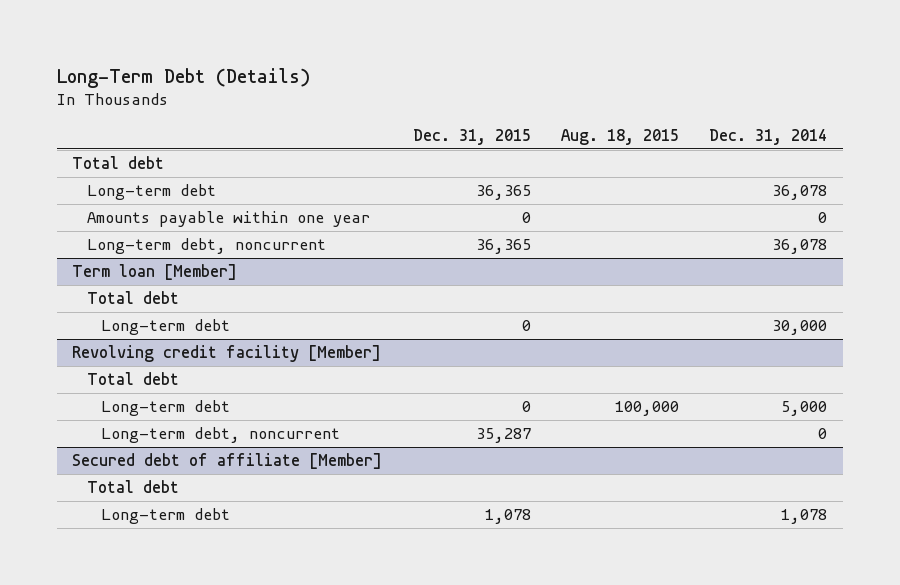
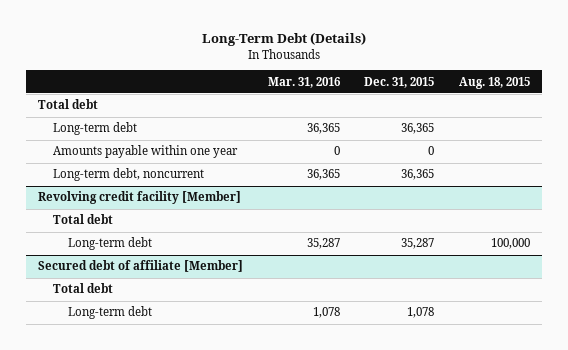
[709,128,828,145] Dec. 31, 2014 -> none
none -> [267,76,341,88] Mar. 31, 2016
[72,264,238,281] Term loan [Member] -> none
[86,291,179,305] Total debt -> none
[100,319,230,336] Long-term debt -> none
[100,427,340,444] Long-term debt, noncurrent -> none
[521,401,531,413] 0 -> [401,238,435,250] 35,287

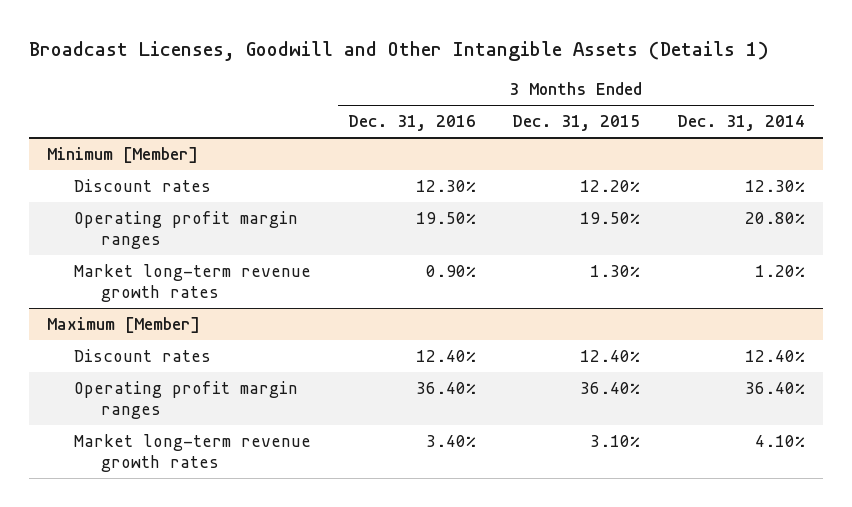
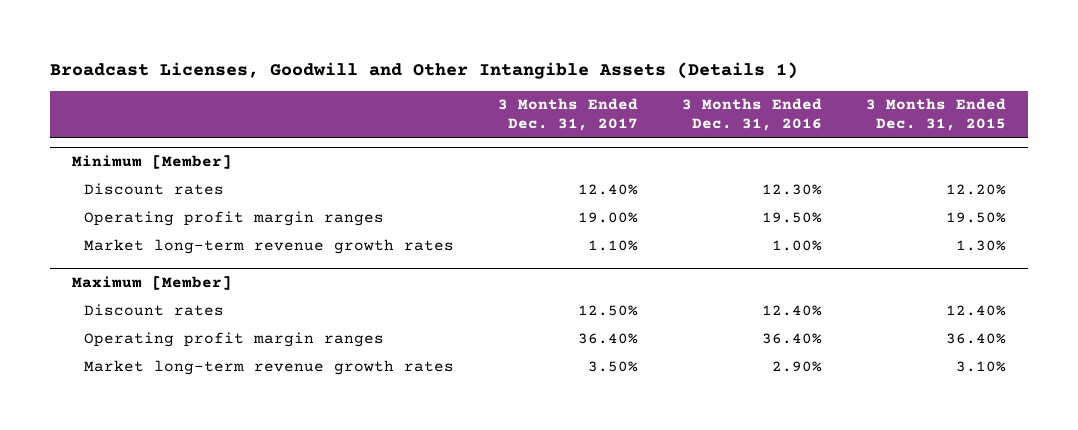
[677,115,806,132] Dec. 31, 2014 -> none
none -> [498,98,639,132] 3 Months Ended Dec. 31, 2017
[425,264,476,277] 0.90% -> [771,239,822,251] 1.00%
[425,434,476,447] 3.40% -> [771,360,822,372] 2.90%

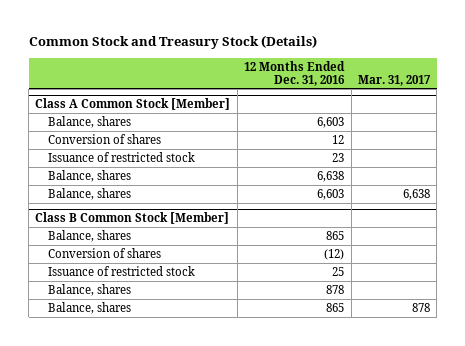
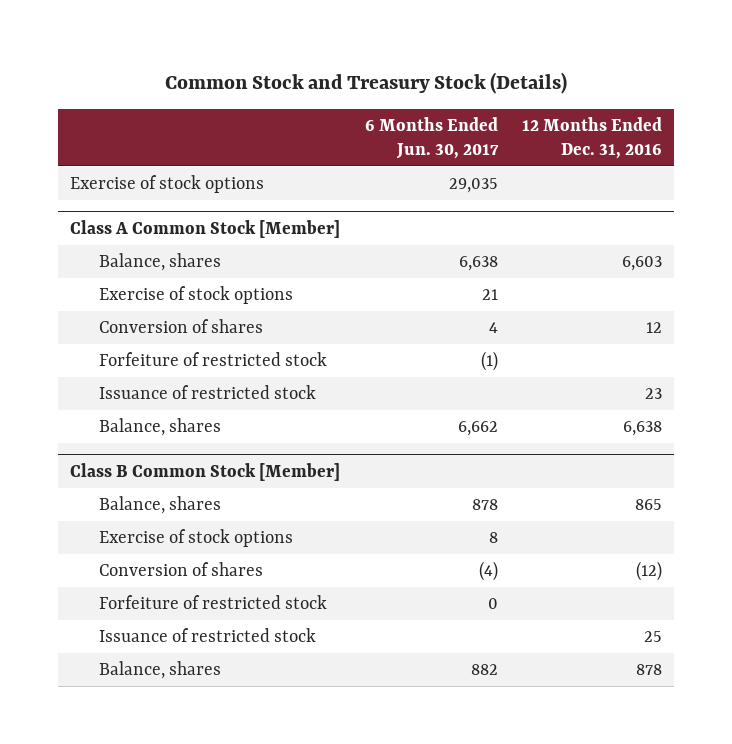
[357,74,431,86] Mar. 31, 2017 -> none
none -> [364,117,499,159] 6 Months Ended Jun. 30, 2017
none -> [70,175,265,194] Exercise of stock options
none -> [98,286,293,305] Exercise of stock options
none -> [98,352,327,367] Forfeiture of restricted stock
[48,187,132,200] Balance, shares -> none
none -> [98,529,293,548] Exercise of stock options
none -> [98,595,327,610] Forfeiture of restricted stock
[48,301,132,314] Balance, shares -> none

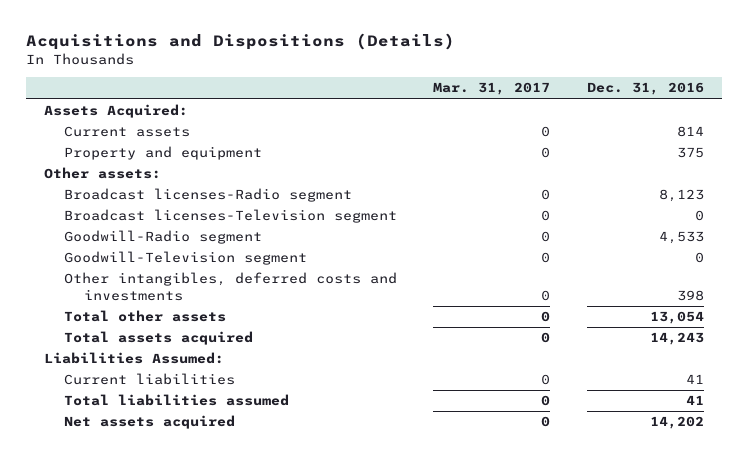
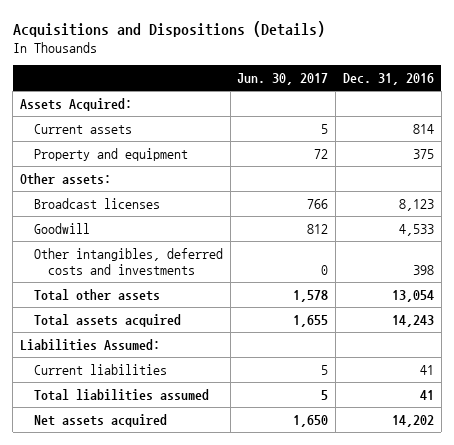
[433,82,551,96] Mar. 31, 2017 -> none
none -> [237,72,329,85] Jun. 30, 2017
[63,209,397,224] Broadcast licenses-Television segment -> none
[63,251,307,266] Goodwill-Television segment -> none
[63,188,352,203] Broadcast licenses-Radio segment -> [33,197,160,209] Broadcast licenses
[63,230,262,245] Goodwill-Radio segment -> [33,222,90,234] Goodwill

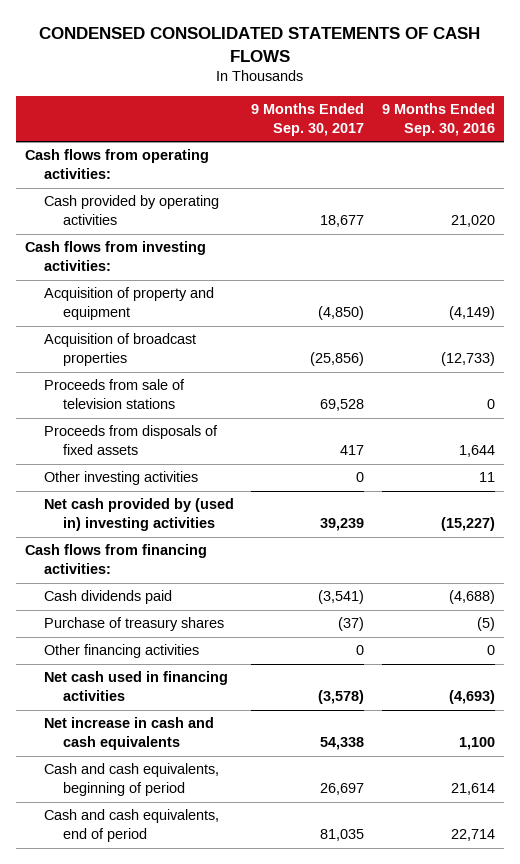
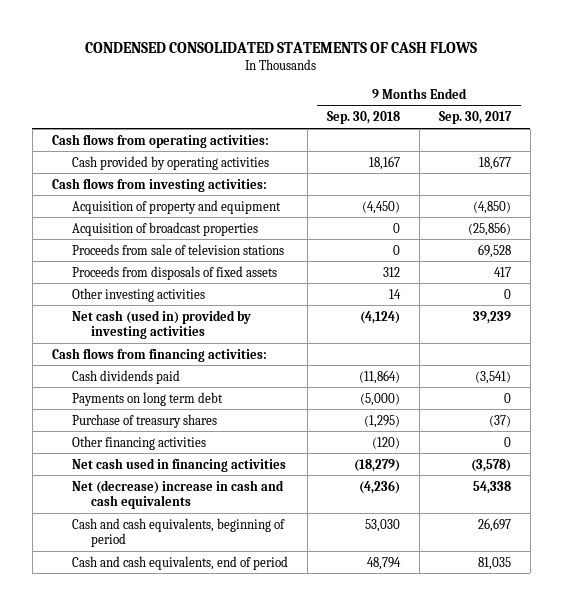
[381,103,495,137] 9 Months Ended Sep. 30, 2016 -> none
none -> [326,111,400,125] Sep. 30, 2018
[43,498,234,532] Net cash provided by (used in) investing activities -> [71,309,251,340] Net cash (used in) provided by investing activities
none -> [71,391,223,406] Payments on long term debt
[43,717,214,751] Net increase in cash and cash equivalents -> [71,479,284,510] Net (decrease) increase in cash and cash equivalents

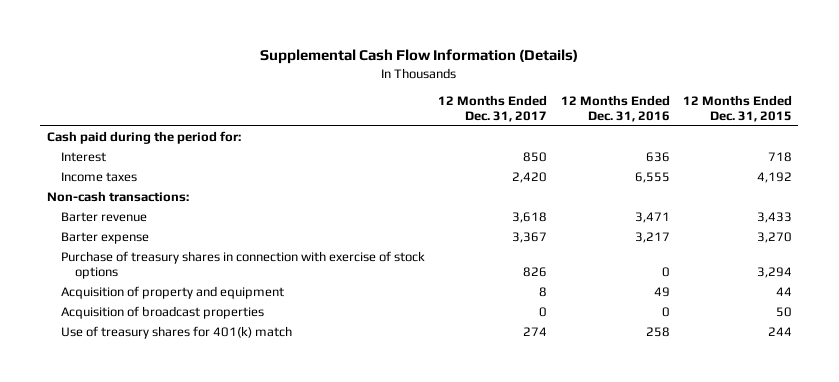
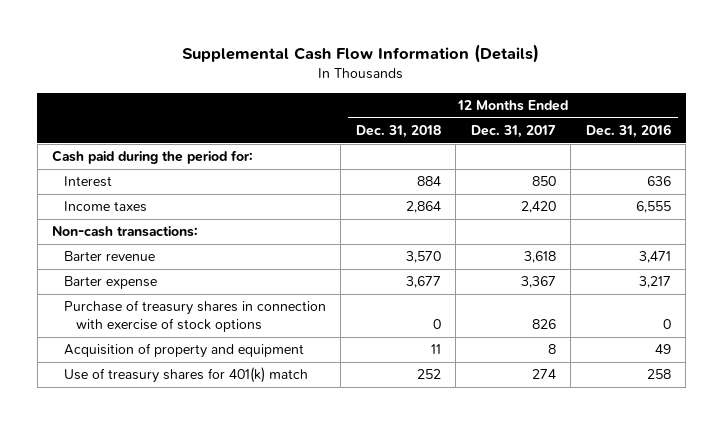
[682,94,792,122] 12 Months Ended Dec. 31, 2015 -> none
none -> [355,125,441,139] Dec. 31, 2018
[60,306,264,320] Acquisition of broadcast properties -> none

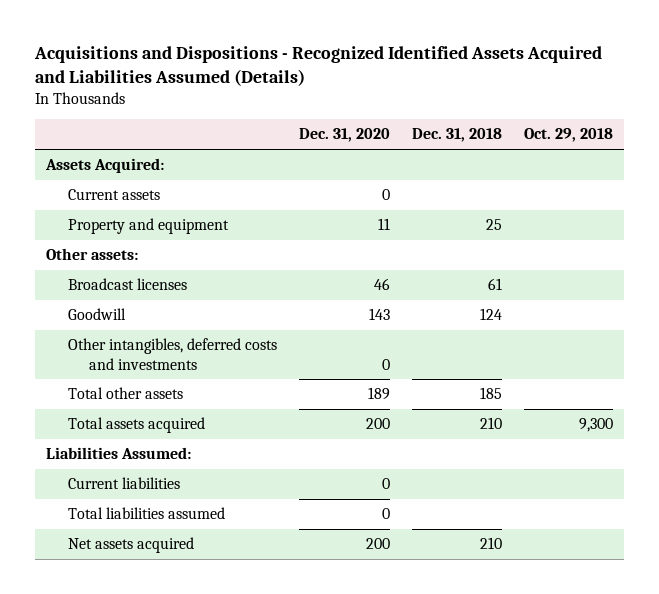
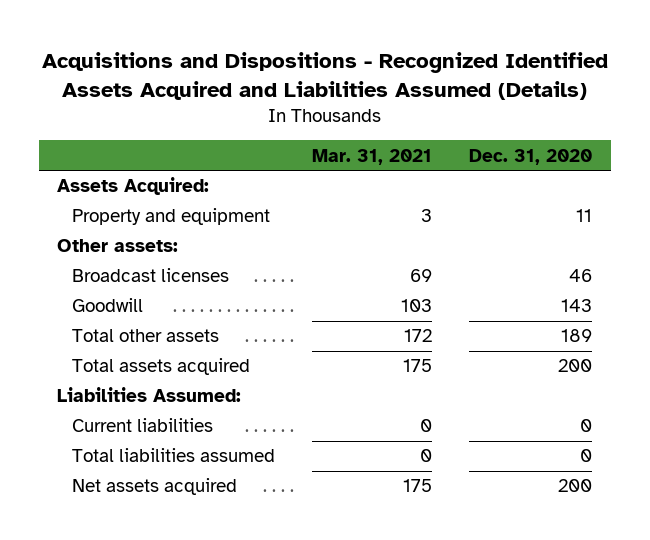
[411,128,502,143] Dec. 31, 2018 -> none
[523,128,613,143] Oct. 29, 2018 -> none
none -> [312,148,433,165] Mar. 31, 2021
[67,189,160,201] Current assets -> none
[67,338,277,370] Other intangibles, deferred costs and investments -> none

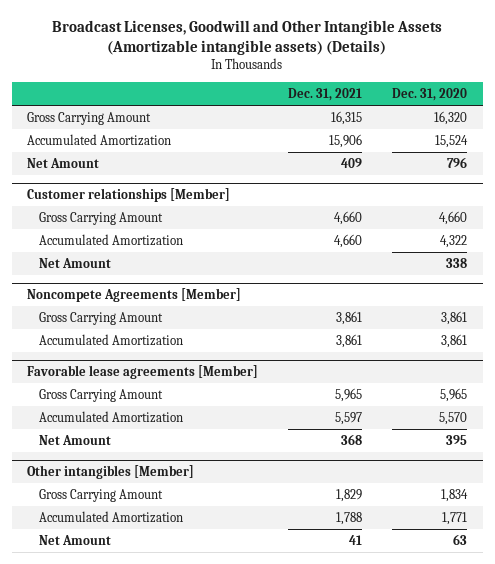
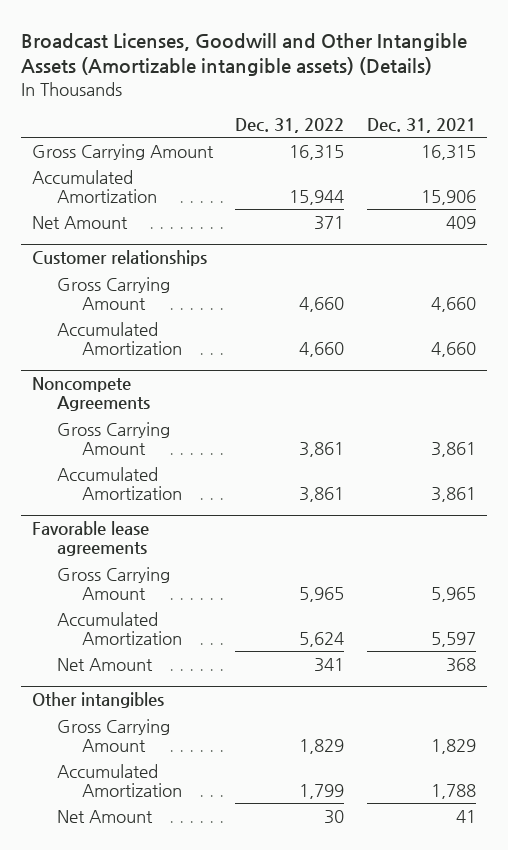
[392,88,468,102] Dec. 31, 2020 -> none
none -> [235,117,345,133] Dec. 31, 2022
[27,187,231,202] Customer relationships [Member] -> [32,250,208,267] Customer relationships
[39,257,112,268] Net Amount -> none
[27,287,242,302] Noncompete Agreements [Member] -> [32,377,150,412] Noncompete Agreements
[27,364,259,379] Favorable lease agreements [Member] -> [32,521,150,557] Favorable lease agreements
[27,464,195,479] Other intangibles [Member] -> [32,692,165,709] Other intangibles

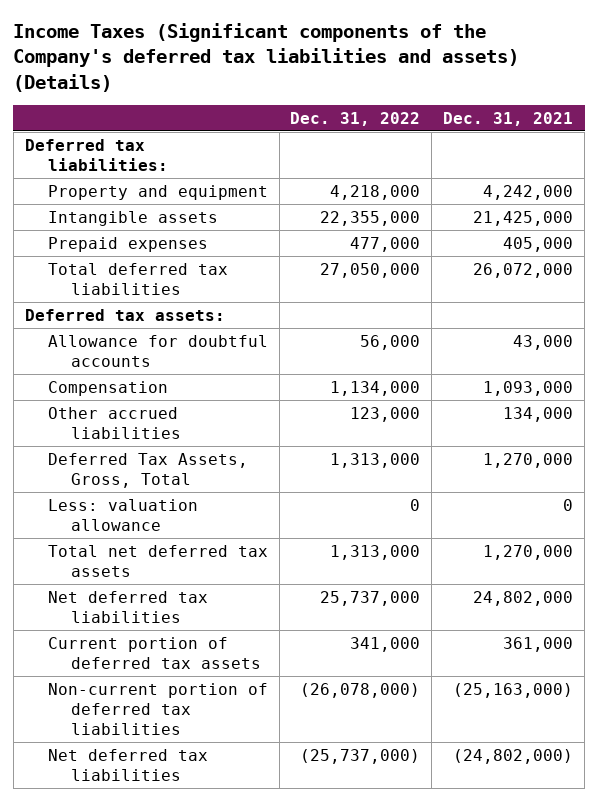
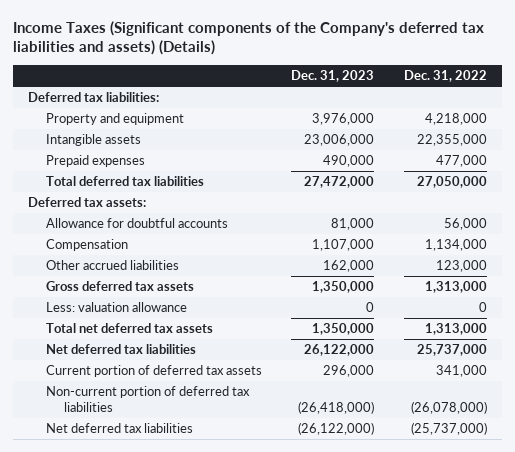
[443,111,574,126] Dec. 31, 2021 -> none
none -> [291,70,375,83] Dec. 31, 2023
[47,452,248,488] Deferred Tax Assets, Gross, Total -> [45,281,194,292] Gross deferred tax assets

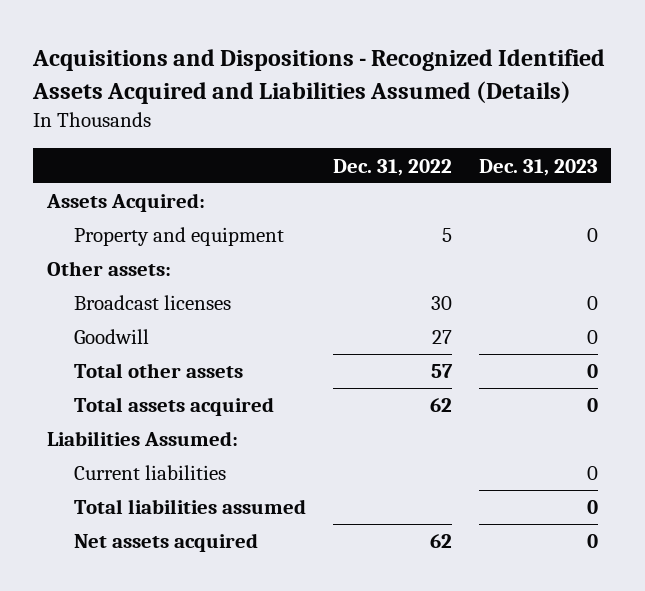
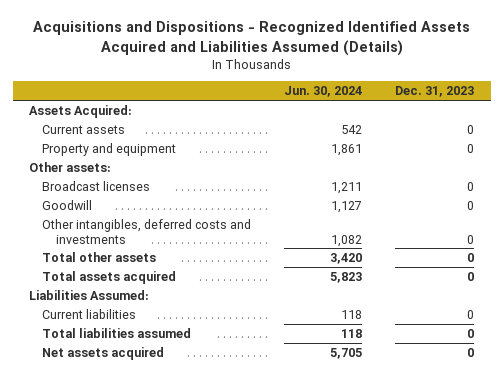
[333,158,453,176] Dec. 31, 2022 -> none
none -> [284,86,363,98] Jun. 30, 2024
none -> [42,124,126,134] Current assets
none -> [42,218,252,244] Other intangibles, deferred costs and investments

